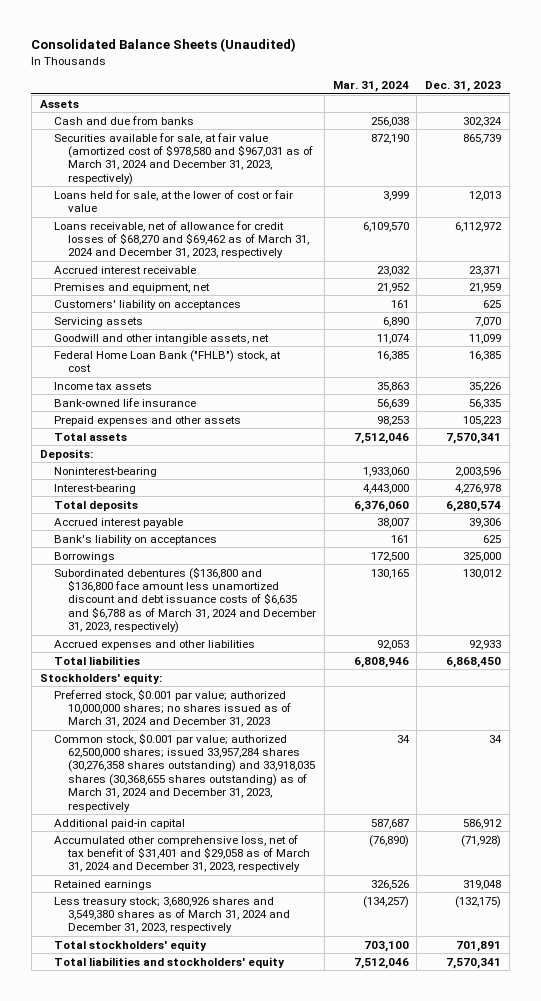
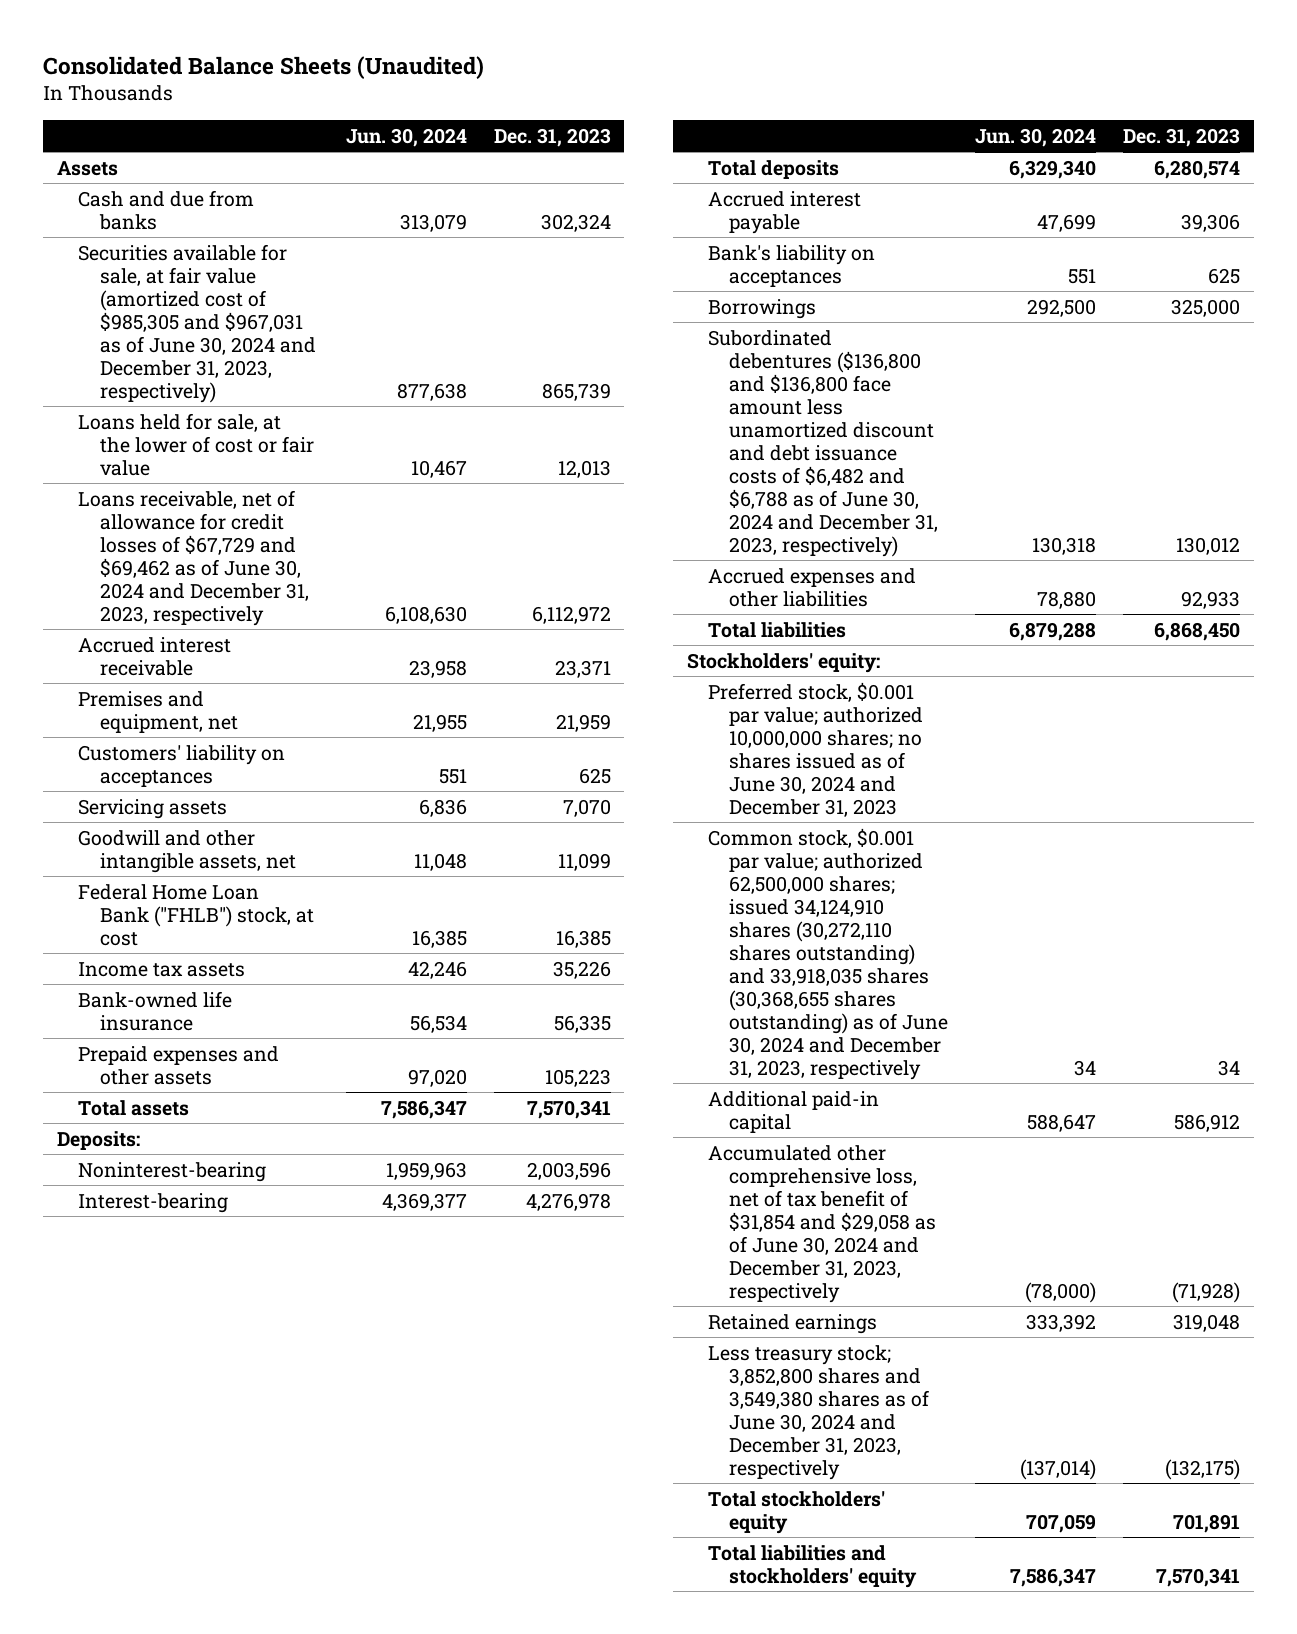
[332,81,409,93] Mar. 31, 2024 -> none
none -> [345,127,467,147] Jun. 30, 2024
[53,132,313,185] Securities available for sale, at fair value (amortized cost of $978,580 and $967,031 as of March 31, 2024 and December 31, 2023, respectively) -> [78,243,316,403] Securities available for sale, at fair value (amortized cost of $985,305 and $967,031 as of June 30, 2024 and December 31, 2023, respectively)
[53,220,309,259] Loans receivable, net of allowance for credit losses of $68,270 and $69,462 as of March 31, 2024 and December 31, 2023, respectively -> [78,489,309,626] Loans receivable, net of allowance for credit losses of $67,729 and $69,462 as of June 30, 2024 and December 31, 2023, respectively
[53,566,316,634] Subordinated debentures ($136,800 and $136,800 face amount less unamortized discount and debt issuance costs of $6,635 and $6,788 as of March 31, 2024 and December 31, 2023, respectively) -> [707,329,939,557] Subordinated debentures ($136,800 and $136,800 face amount less unamortized discount and debt issuance costs of $6,482 and $6,788 as of June 30, 2024 and December 31, 2023, respectively)
[53,688,291,728] Preferred stock, $0.001 par value; authorized 10,000,000 shares; no shares issued as of March 31, 2024 and December 31, 2023 -> [707,681,924,817] Preferred stock, $0.001 par value; authorized 10,000,000 shares; no shares issued as of June 30, 2024 and December 31, 2023
[53,732,315,812] Common stock, $0.001 par value; authorized 62,500,000 shares; issued 33,957,284 shares (30,276,358 shares outstanding) and 33,918,035 shares (30,368,655 shares outstanding) as of March 31, 2024 and December 31, 2023, respectively -> [707,827,949,1080] Common stock, $0.001 par value; authorized 62,500,000 shares; issued 34,124,910 shares (30,272,110 shares outstanding) and 33,918,035 shares (30,368,655 shares outstanding) as of June 30, 2024 and December 31, 2023, respectively
[53,834,310,873] Accumulated other comprehensive loss, net of tax benefit of $31,401 and $29,058 as of March 31, 2024 and December 31, 2023, respectively -> [707,1144,937,1303] Accumulated other comprehensive loss, net of tax benefit of $31,854 and $29,058 as of June 30, 2024 and December 31, 2023, respectively
[53,896,290,934] Less treasury stock; 3,680,926 shares and 3,549,380 shares as of March 31, 2024 and December 31, 2023, respectively -> [707,1344,930,1480] Less treasury stock; 3,852,800 shares and 3,549,380 shares as of June 30, 2024 and December 31, 2023, respectively

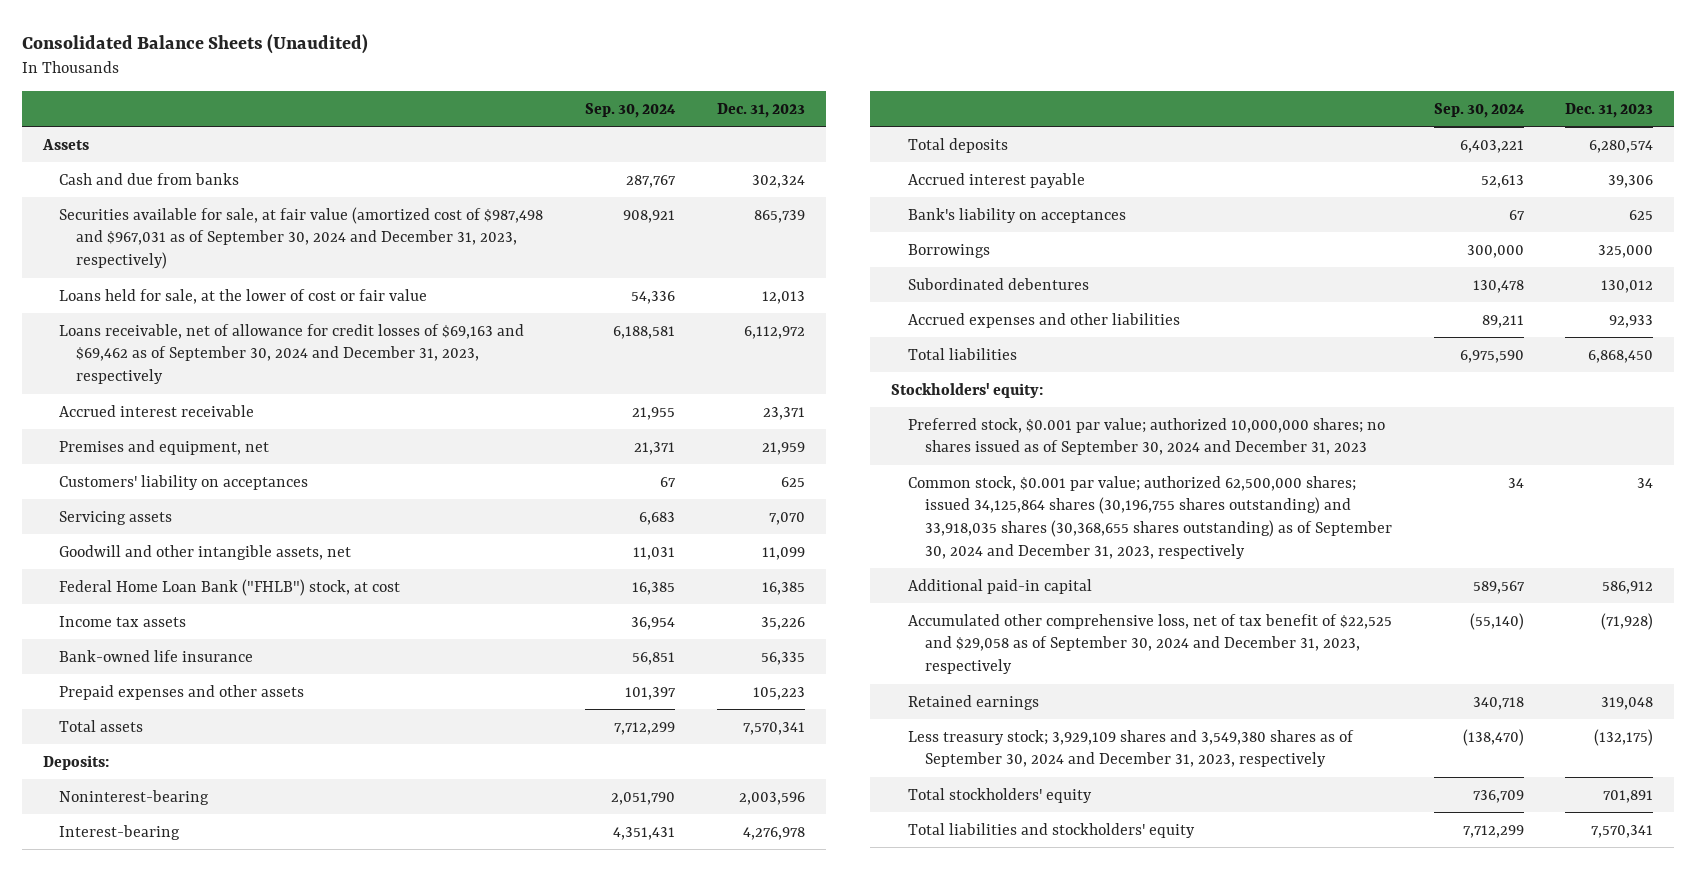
[345,127,467,147] Jun. 30, 2024 -> none
none -> [585,102,677,118] Sep. 30, 2024
[78,243,316,403] Securities available for sale, at fair value (amortized cost of $985,305 and $967,031 as of June 30, 2024 and December 31, 2023, respectively) -> [59,206,544,270] Securities available for sale, at fair value (amortized cost of $987,498 and $967,031 as of September 30, 2024 and December 31, 2023, respectively)
[78,489,309,626] Loans receivable, net of allowance for credit losses of $67,729 and $69,462 as of June 30, 2024 and December 31, 2023, respectively -> [59,323,525,385] Loans receivable, net of allowance for credit losses of $69,163 and $69,462 as of September 30, 2024 and December 31, 2023, respectively
[707,329,939,557] Subordinated debentures ($136,800 and $136,800 face amount less unamortized discount and debt issuance costs of $6,482 and $6,788 as of June 30, 2024 and December 31, 2023, respectively) -> [907,277,1089,290] Subordinated debentures
[707,681,924,817] Preferred stock, $0.001 par value; authorized 10,000,000 shares; no shares issued as of June 30, 2024 and December 31, 2023 -> [907,417,1385,456] Preferred stock, $0.001 par value; authorized 10,000,000 shares; no shares issued as of September 30, 2024 and December 31, 2023
[707,827,949,1080] Common stock, $0.001 par value; authorized 62,500,000 shares; issued 34,124,910 shares (30,272,110 shares outstanding) and 33,918,035 shares (30,368,655 shares outstanding) as of June 30, 2024 and December 31, 2023, respectively -> [907,475,1392,559] Common stock, $0.001 par value; authorized 62,500,000 shares; issued 34,125,864 shares (30,196,755 shares outstanding) and 33,918,035 shares (30,368,655 shares outstanding) as of September 30, 2024 and December 31, 2023, respectively
[707,1144,937,1303] Accumulated other comprehensive loss, net of tax benefit of $31,854 and $29,058 as of June 30, 2024 and December 31, 2023, respectively -> [907,613,1392,675] Accumulated other comprehensive loss, net of tax benefit of $22,525 and $29,058 as of September 30, 2024 and December 31, 2023, respectively
[707,1344,930,1480] Less treasury stock; 3,852,800 shares and 3,549,380 shares as of June 30, 2024 and December 31, 2023, respectively -> [907,729,1354,768] Less treasury stock; 3,929,109 shares and 3,549,380 shares as of September 30, 2024 and December 31, 2023, respectively

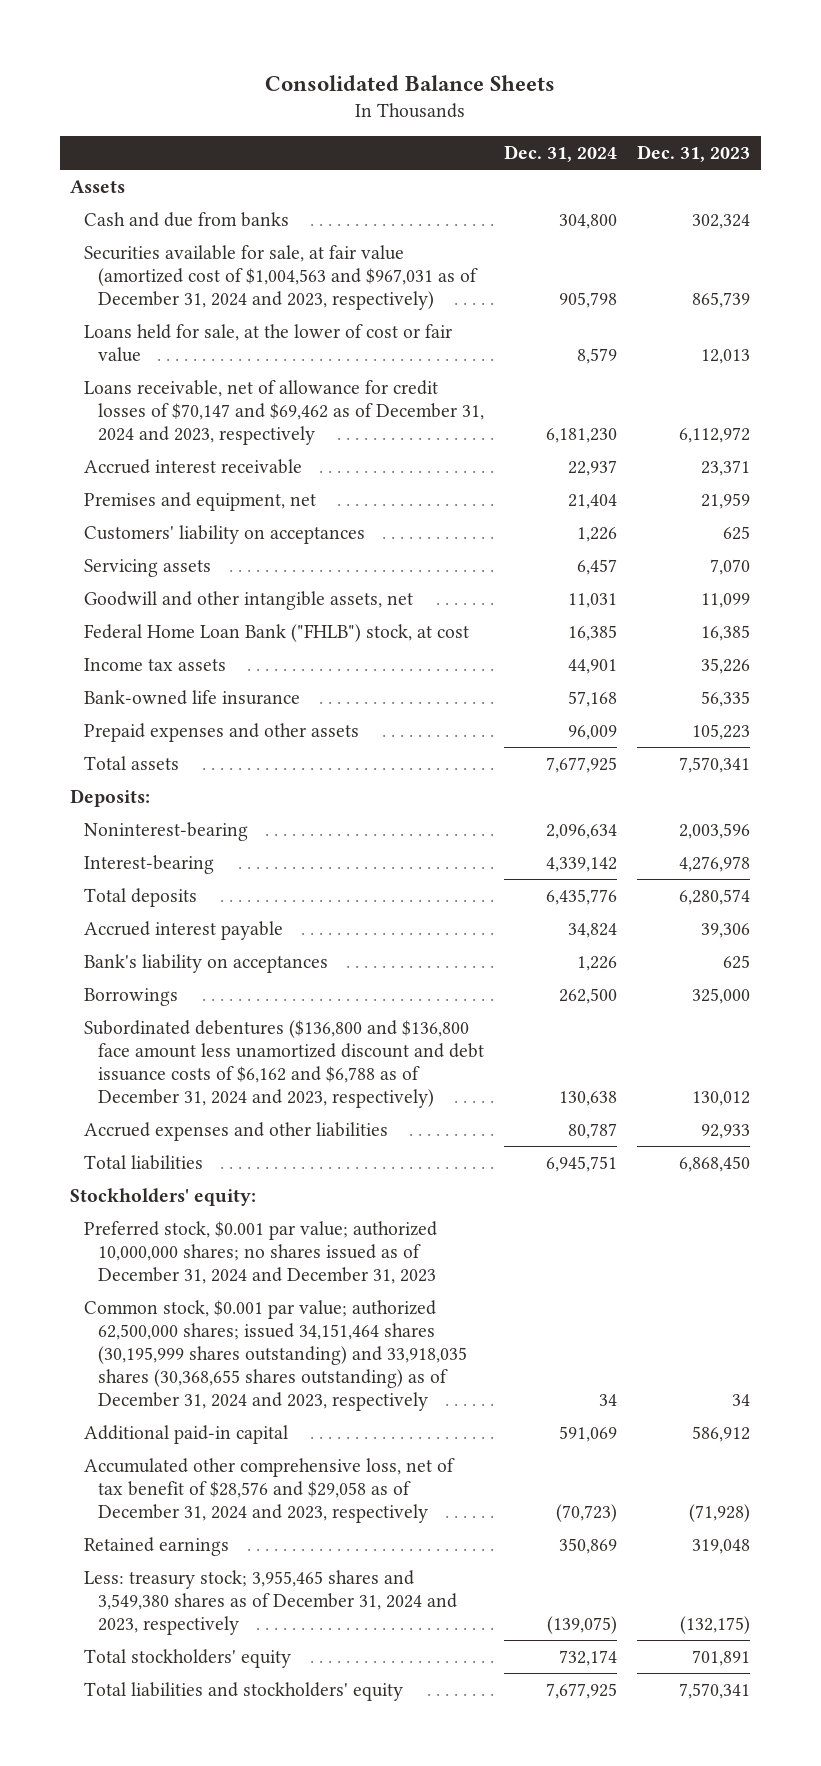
[21,34,368,55] Consolidated Balance Sheets (Unaudited) -> [265,74,556,91] Consolidated Balance Sheets
[585,102,677,118] Sep. 30, 2024 -> none
none -> [504,145,618,163] Dec. 31, 2024
[59,206,544,270] Securities available for sale, at fair value (amortized cost of $987,498 and $967,031 as of September 30, 2024 and December 31, 2023, respectively) -> [84,244,479,310] Securities available for sale, at fair value (amortized cost of $1,004,563 and $967,031 as of December 31, 2024 and 2023, respectively)
[59,323,525,385] Loans receivable, net of allowance for credit losses of $69,163 and $69,462 as of September 30, 2024 and December 31, 2023, respectively -> [84,379,485,445] Loans receivable, net of allowance for credit losses of $70,147 and $69,462 as of December 31, 2024 and 2023, respectively
[907,277,1089,290] Subordinated debentures -> [84,1019,485,1108] Subordinated debentures ($136,800 and $136,800 face amount less unamortized discount and debt issuance costs of $6,162 and $6,788 as of December 31, 2024 and 2023, respectively)
[907,417,1385,456] Preferred stock, $0.001 par value; authorized 10,000,000 shares; no shares issued as of September 30, 2024 and December 31, 2023 -> [84,1220,438,1284] Preferred stock, $0.001 par value; authorized 10,000,000 shares; no shares issued as of December 31, 2024 and December 31, 2023
[907,475,1392,559] Common stock, $0.001 par value; authorized 62,500,000 shares; issued 34,125,864 shares (30,196,755 shares outstanding) and 33,918,035 shares (30,368,655 shares outstanding) as of September 30, 2024 and December 31, 2023, respectively -> [84,1299,468,1412] Common stock, $0.001 par value; authorized 62,500,000 shares; issued 34,151,464 shares (30,195,999 shares outstanding) and 33,918,035 shares (30,368,655 shares outstanding) as of December 31, 2024 and 2023, respectively
[907,613,1392,675] Accumulated other comprehensive loss, net of tax benefit of $22,525 and $29,058 as of September 30, 2024 and December 31, 2023, respectively -> [84,1457,456,1523] Accumulated other comprehensive loss, net of tax benefit of $28,576 and $29,058 as of December 31, 2024 and 2023, respectively
[907,729,1354,768] Less treasury stock; 3,929,109 shares and 3,549,380 shares as of September 30, 2024 and December 31, 2023, respectively -> [84,1569,458,1635] Less: treasury stock; 3,955,465 shares and 3,549,380 shares as of December 31, 2024 and 2023, respectively

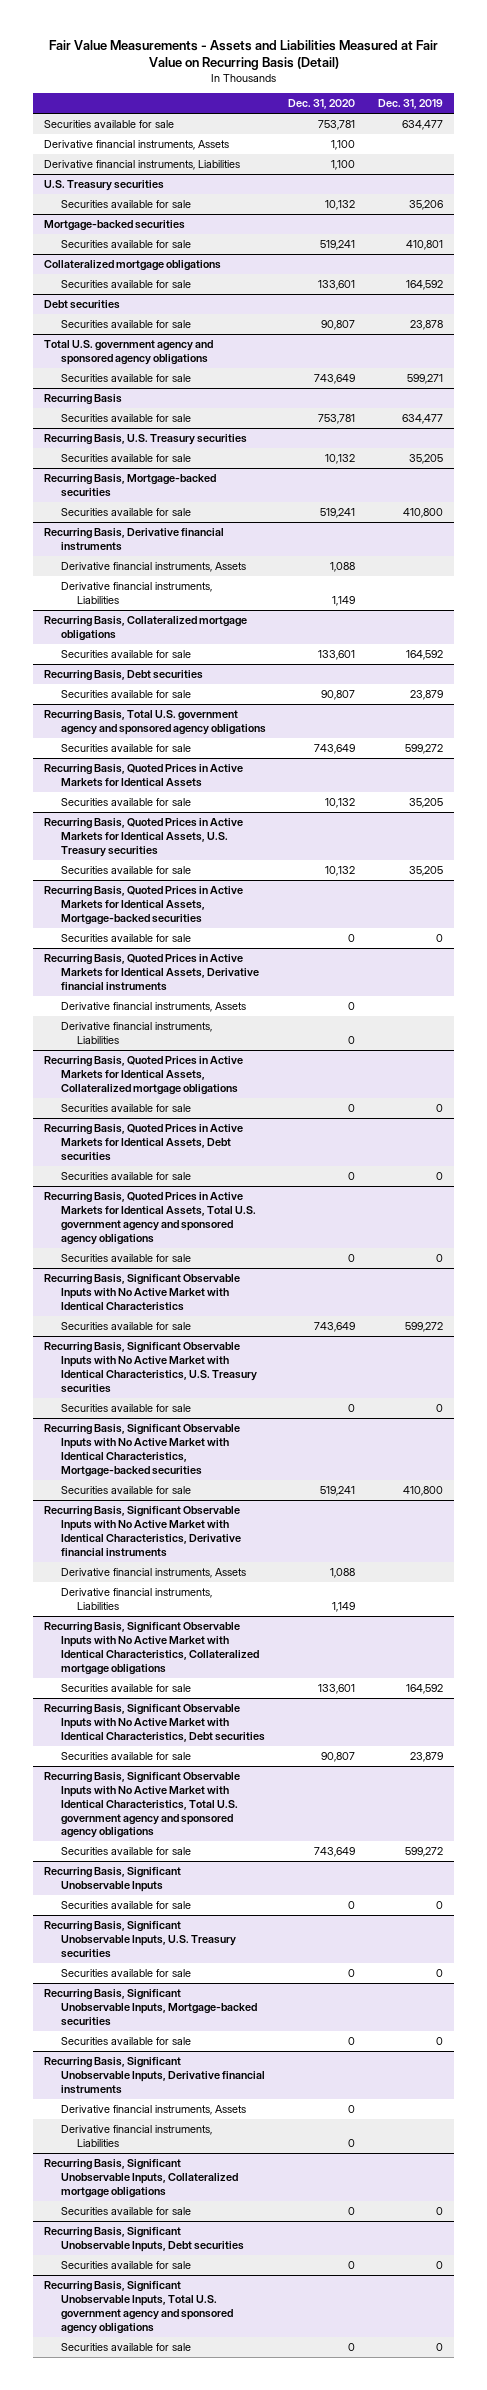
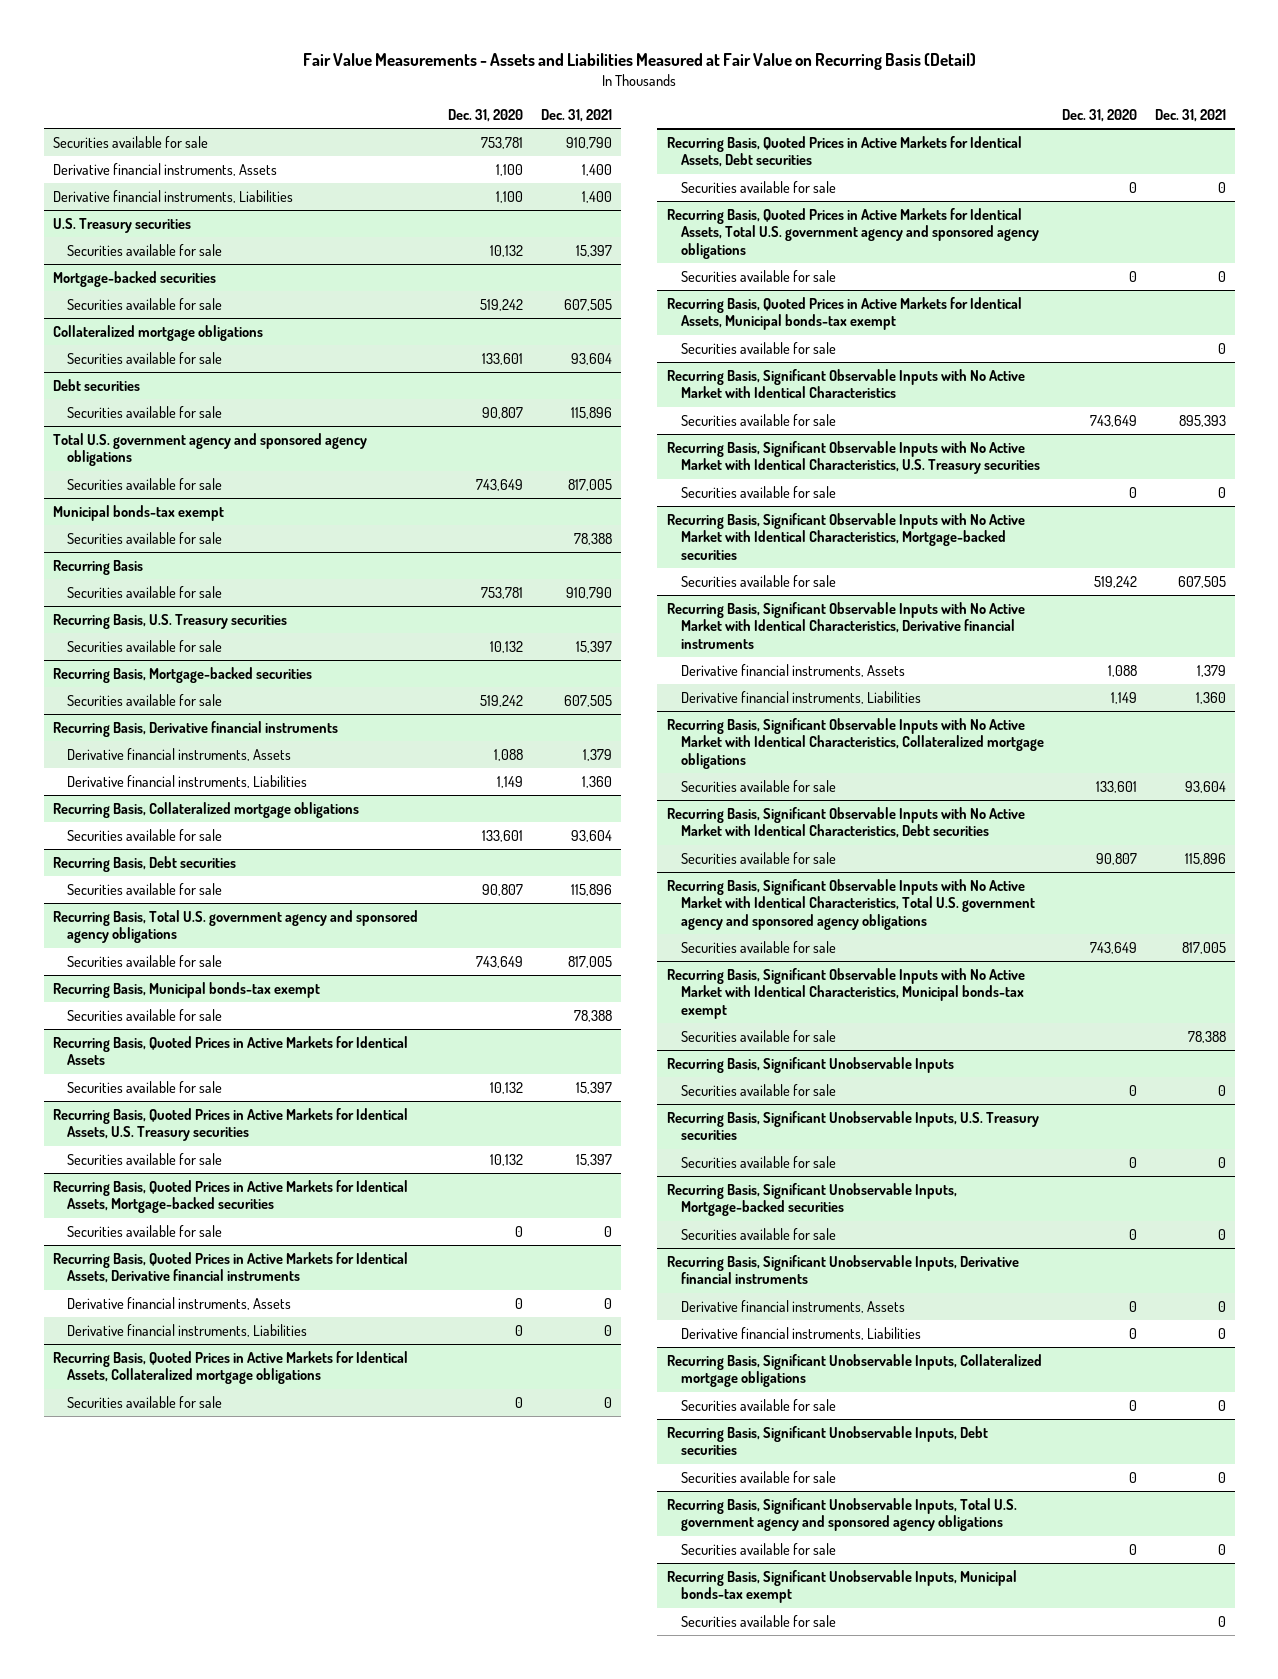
[378,99,444,110] Dec. 31, 2019 -> none
none -> [540,108,612,122] Dec. 31, 2021
[320,240,356,251] 519,241 -> [479,299,523,312] 519,242
none -> [52,505,224,522] Municipal bonds-tax exempt
none -> [66,532,222,545] Securities available for sale
[320,508,356,519] 519,241 -> [479,695,523,708] 519,242
none -> [52,982,320,999] Recurring Basis, Municipal bonds-tax exempt
none -> [66,1009,222,1022] Securities available for sale
none -> [666,297,1022,331] Recurring Basis, Quoted Prices in Active Markets for Identical Assets, Municipal bonds-tax exempt
none -> [680,342,836,355] Securities available for sale
[320,1486,356,1497] 519,241 -> [1093,576,1137,589] 519,242
none -> [666,968,1025,1019] Recurring Basis, Significant Observable Inputs with No Active Market with Identical Characteristics, Municipal bonds-tax exempt
none -> [680,1030,836,1043] Securities available for sale
none -> [666,1570,1017,1604] Recurring Basis, Significant Unobservable Inputs, Municipal bonds-tax exempt
none -> [680,1615,836,1628] Securities available for sale

